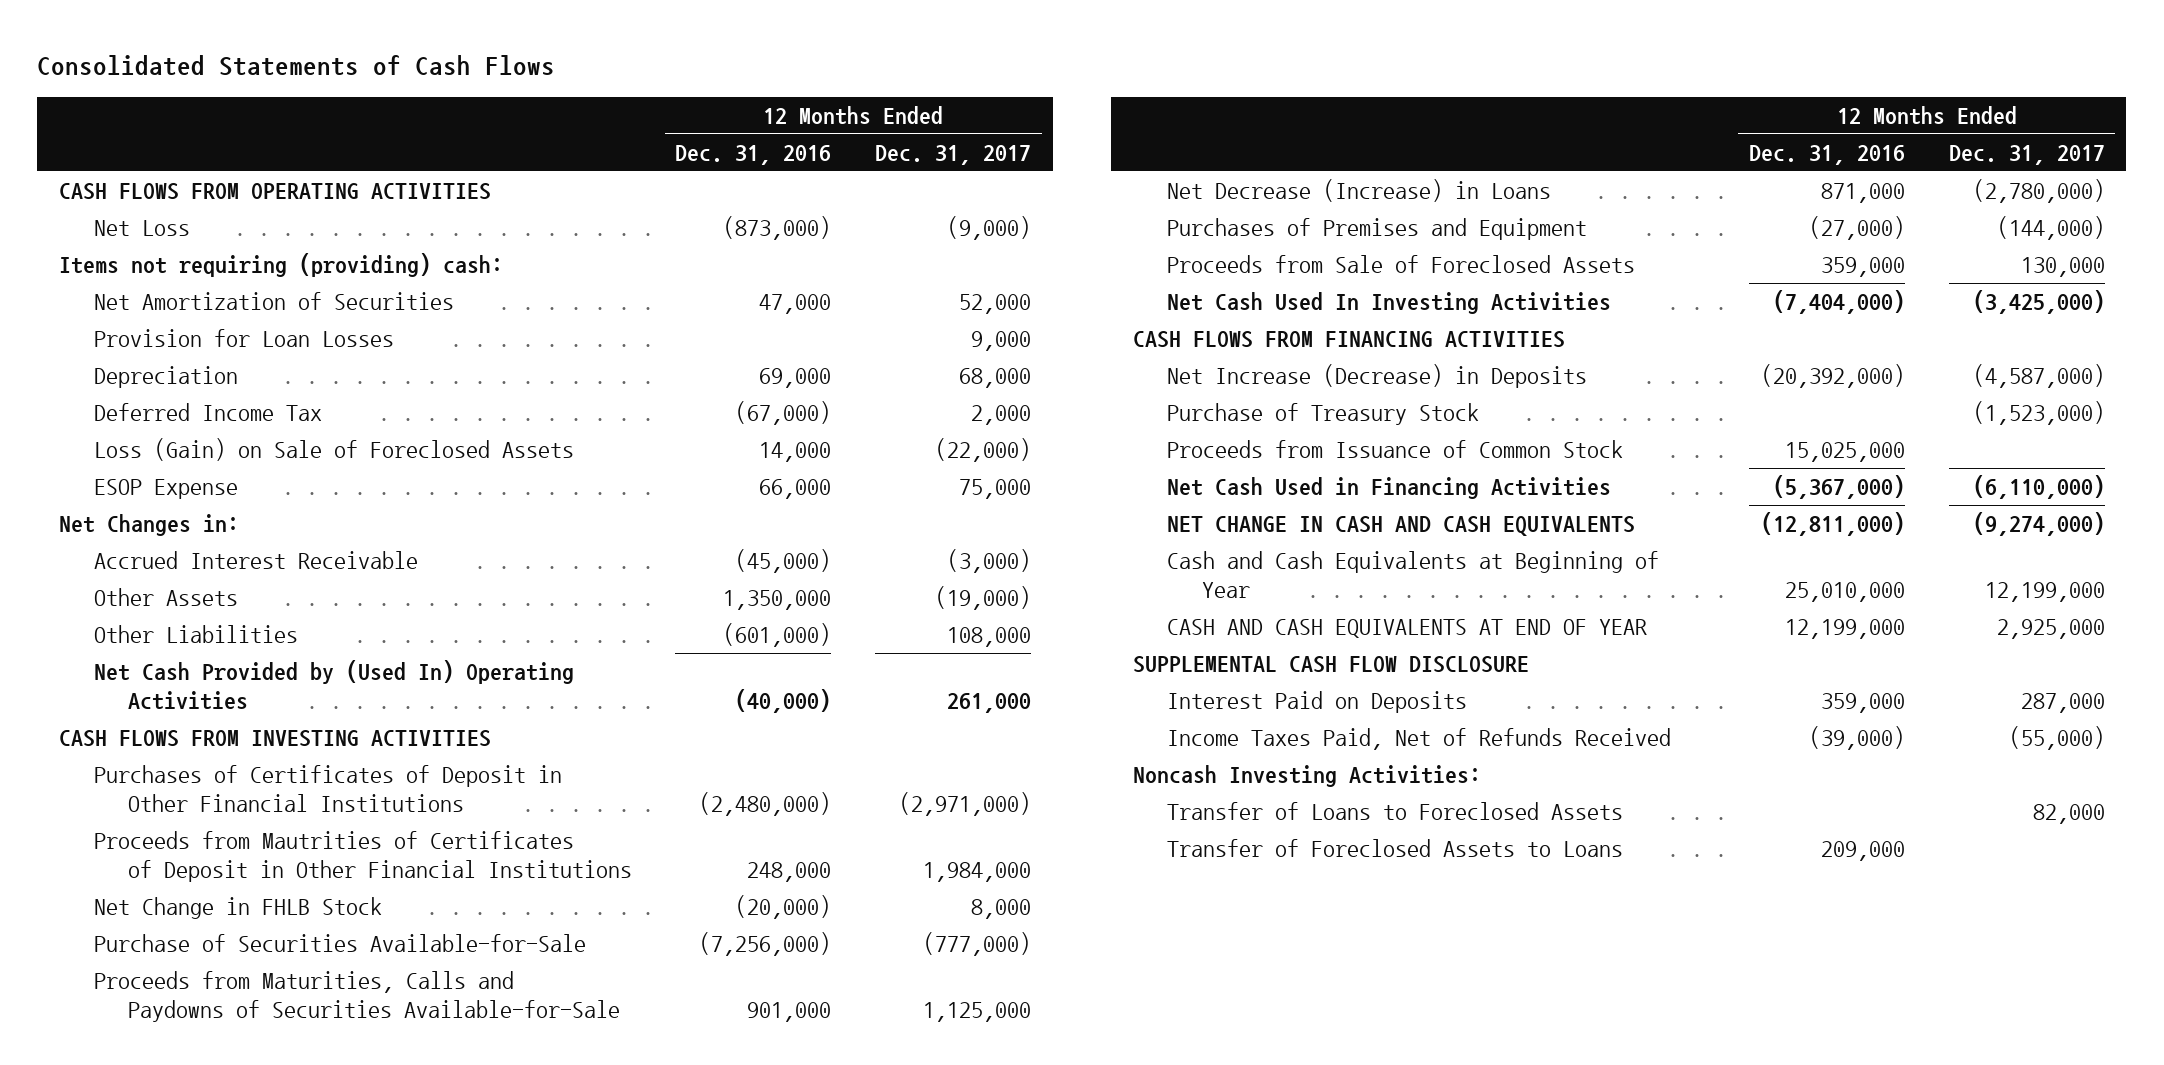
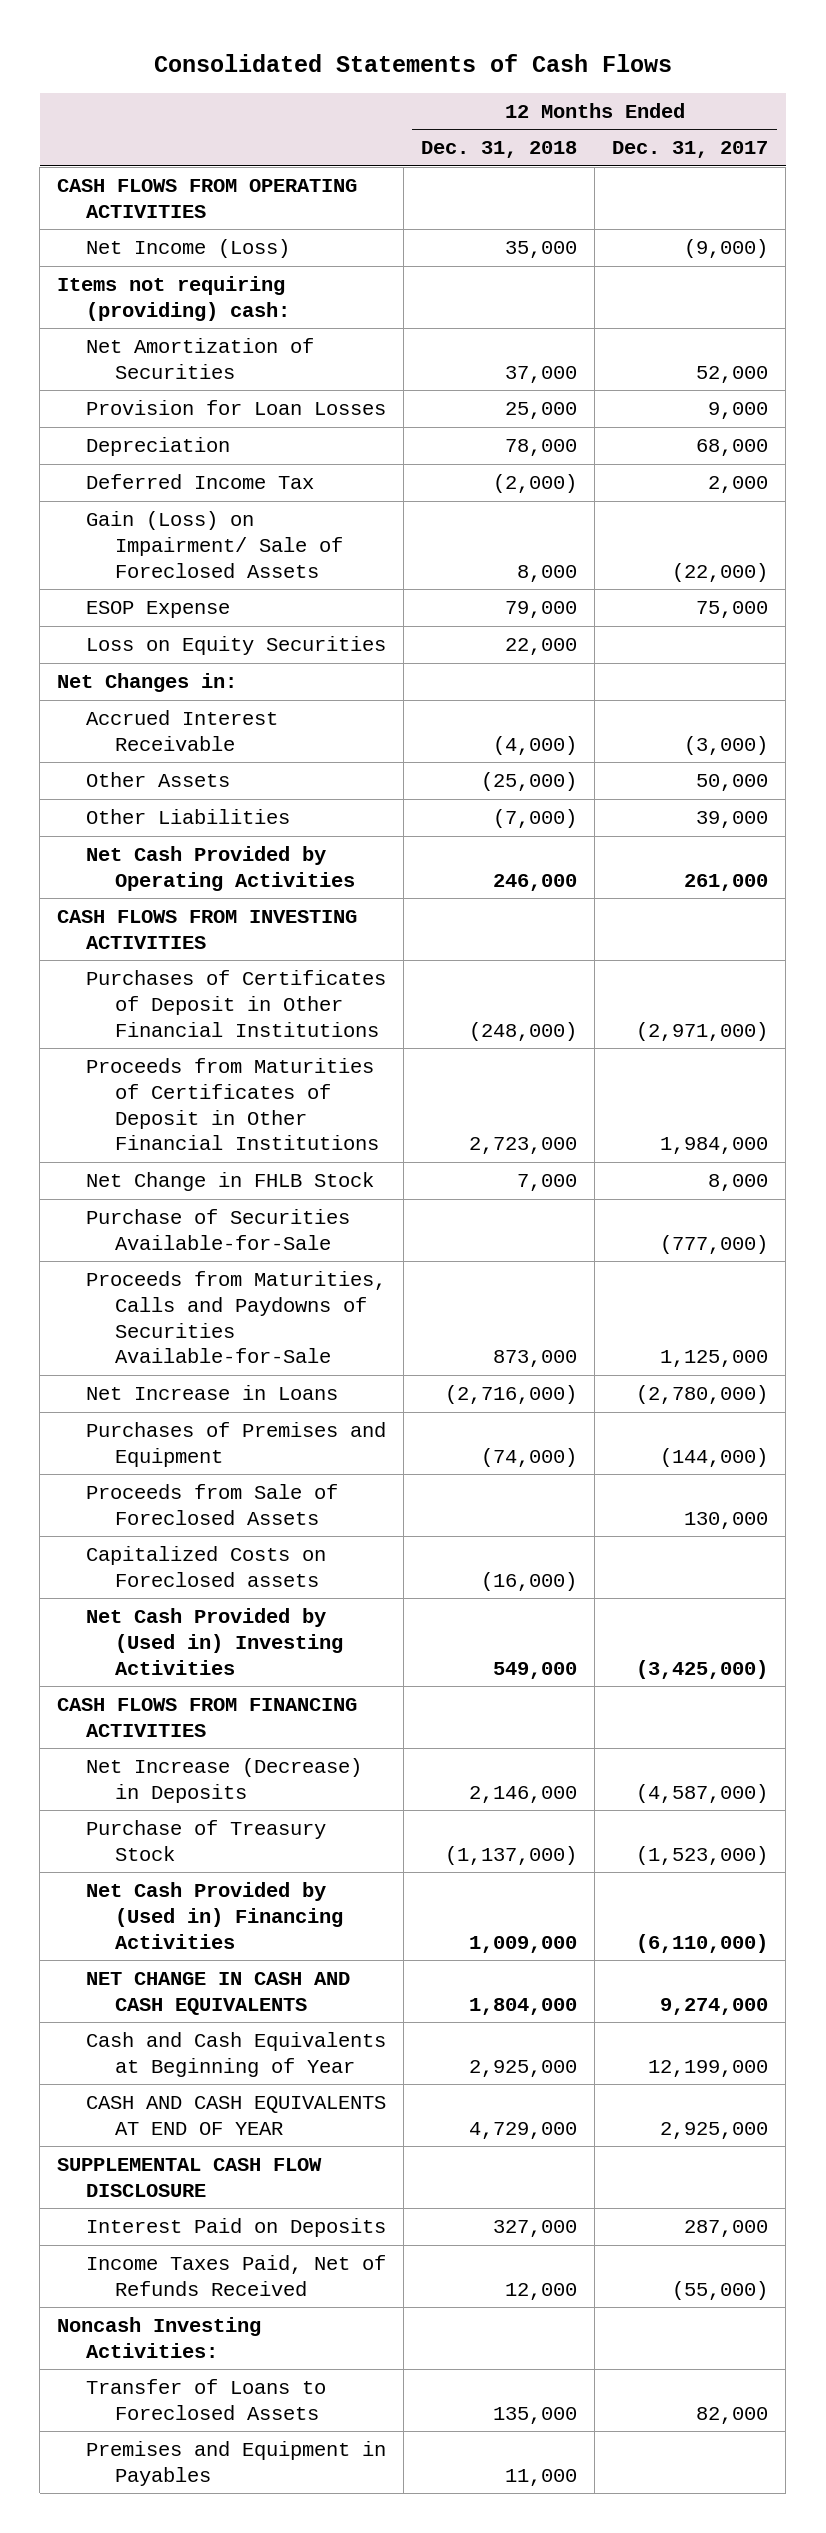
[675,144,832,165] Dec. 31, 2016 -> none
none -> [421,141,578,159] Dec. 31, 2018
[93,219,190,236] Net Loss -> [86,239,291,259] Net Income (Loss)
[93,437,574,461] Loss (Gain) on Sale of Foreclosed Assets -> [86,511,343,578] Gain (Loss) on Impairment/ Sale of Foreclosed Assets
none -> [86,636,387,656] Loss on Equity Securities
[934,585,1031,610] (19,000) -> [696,774,769,792] 50,000
[946,626,1031,647] 108,000 -> [696,811,769,829] 39,000
[93,659,574,711] Net Cash Provided by (Used In) Operating Activities -> [86,846,355,891] Net Cash Provided by Operating Activities
[93,830,633,883] Proceeds from Mautrities of Certificates of Deposit in Other Financial Institutions -> [86,1058,379,1151] Proceeds from Maturities of Certificates of Deposit in Other Financial Institutions
[1167,178,1552,202] Net Decrease (Increase) in Loans -> [86,1385,339,1401] Net Increase in Loans
none -> [86,1546,327,1587] Capitalized Costs on Foreclosed assets
[1167,291,1612,314] Net Cash Used In Investing Activities -> [86,1608,343,1675] Net Cash Provided by (Used in) Investing Activities
[1167,439,1624,458] Proceeds from Issuance of Common Stock -> none
[1167,476,1612,499] Net Cash Used in Financing Activities -> [86,1882,343,1949] Net Cash Provided by (Used in) Financing Activities
[1972,511,2105,536] (9,274,000) -> [660,1997,769,2015] 9,274,000
[1167,838,1624,857] Transfer of Foreclosed Assets to Loans -> none
none -> [86,2441,387,2486] Premises and Equipment in Payables

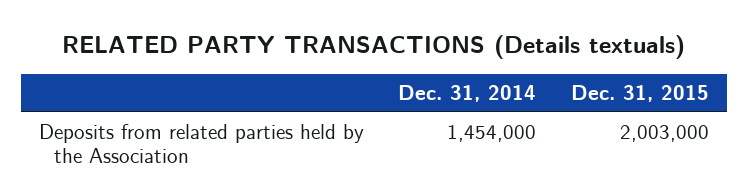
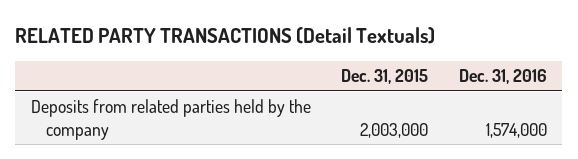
[61,35,685,60] RELATED PARTY TRANSACTIONS (Details textuals) -> [15,26,436,44] RELATED PARTY TRANSACTIONS (Detail Textuals)
[398,85,537,103] Dec. 31, 2014 -> none
none -> [458,69,547,85] Dec. 31, 2016
[38,123,364,164] Deposits from related parties held by the Association -> [30,99,311,140] Deposits from related parties held by the company

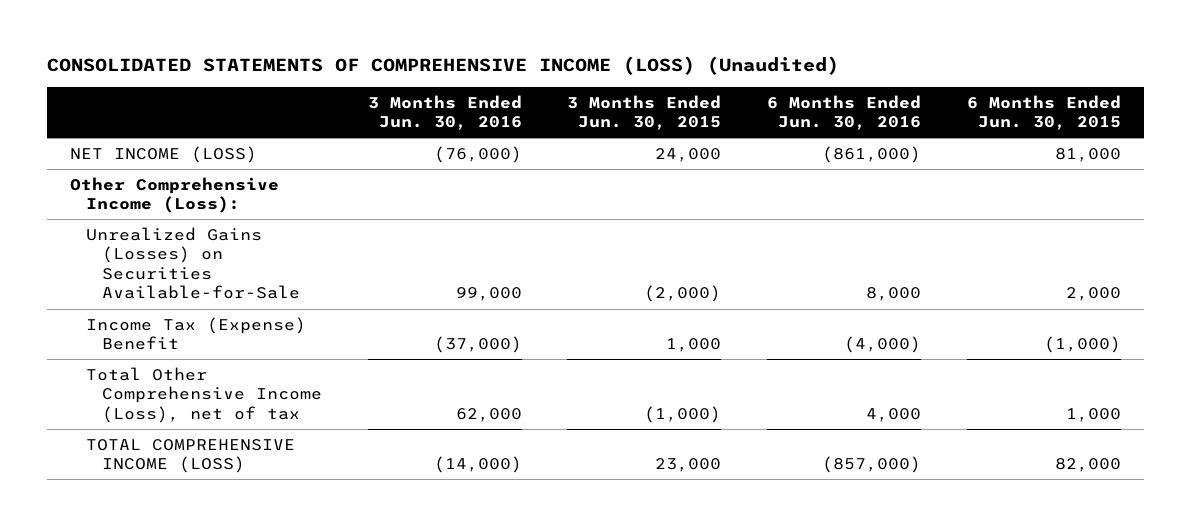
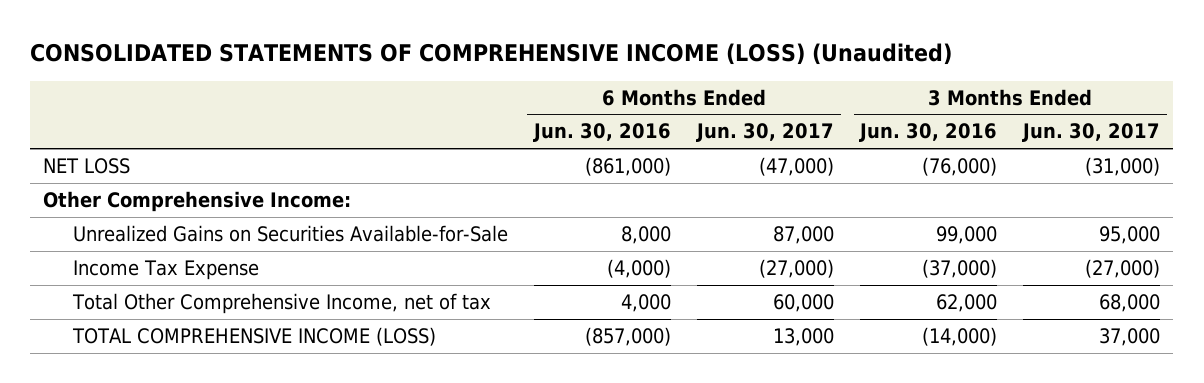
[567,94,722,131] 3 Months Ended Jun. 30, 2015 -> none
[967,94,1122,131] 6 Months Ended Jun. 30, 2015 -> none
none -> [695,123,834,143] Jun. 30, 2017
none -> [1022,123,1161,143] Jun. 30, 2017
[70,145,258,163] NET INCOME (LOSS) -> [43,158,131,175] NET LOSS
[70,176,280,214] Other Comprehensive Income (Loss): -> [43,191,352,213] Other Comprehensive Income:
[86,226,300,300] Unrealized Gains (Losses) on Securities Available-for-Sale -> [72,225,508,243] Unrealized Gains on Securities Available-for-Sale
[86,316,307,351] Income Tax (Expense) Benefit -> [72,260,259,281] Income Tax Expense
[86,366,322,423] Total Other Comprehensive Income (Loss), net of tax -> [71,293,491,315] Total Other Comprehensive Income, net of tax

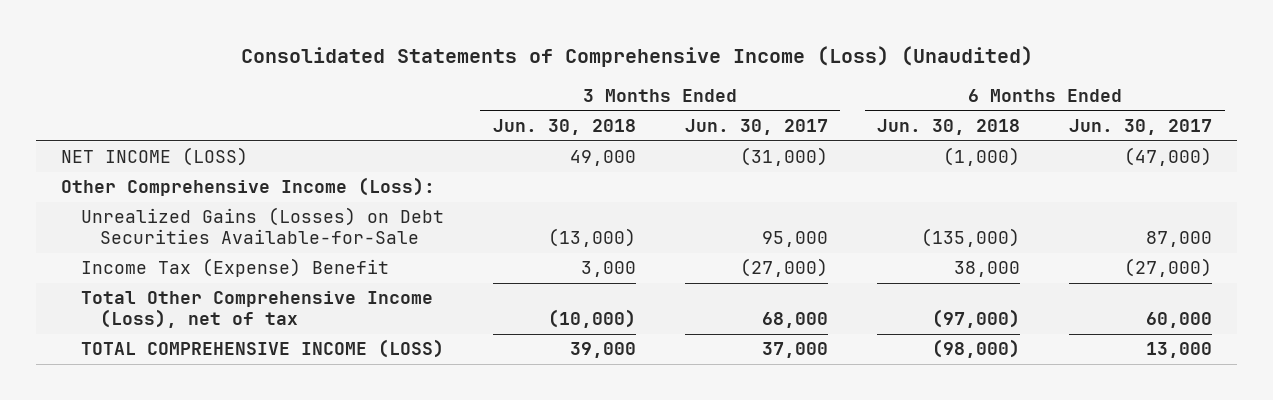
[30,42,953,65] CONSOLIDATED STATEMENTS OF COMPREHENSIVE INCOME (LOSS) (Unaudited) -> [240,46,1033,68] Consolidated Statements of Comprehensive Income (Loss) (Unaudited)
[532,123,671,143] Jun. 30, 2016 -> none
[859,123,998,143] Jun. 30, 2016 -> none
none -> [492,118,636,135] Jun. 30, 2018
none -> [877,118,1021,135] Jun. 30, 2018
[43,158,131,175] NET LOSS -> [61,147,249,167] NET INCOME (LOSS)
[43,191,352,213] Other Comprehensive Income: -> [61,177,436,197] Other Comprehensive Income (Loss):
[72,225,508,243] Unrealized Gains on Securities Available-for-Sale -> [80,207,444,244] Unrealized Gains (Losses) on Debt Securities Available-for-Sale
[72,260,259,281] Income Tax Expense -> [80,258,389,278] Income Tax (Expense) Benefit
[71,293,491,315] Total Other Comprehensive Income, net of tax -> [80,291,433,328] Total Other Comprehensive Income (Loss), net of tax

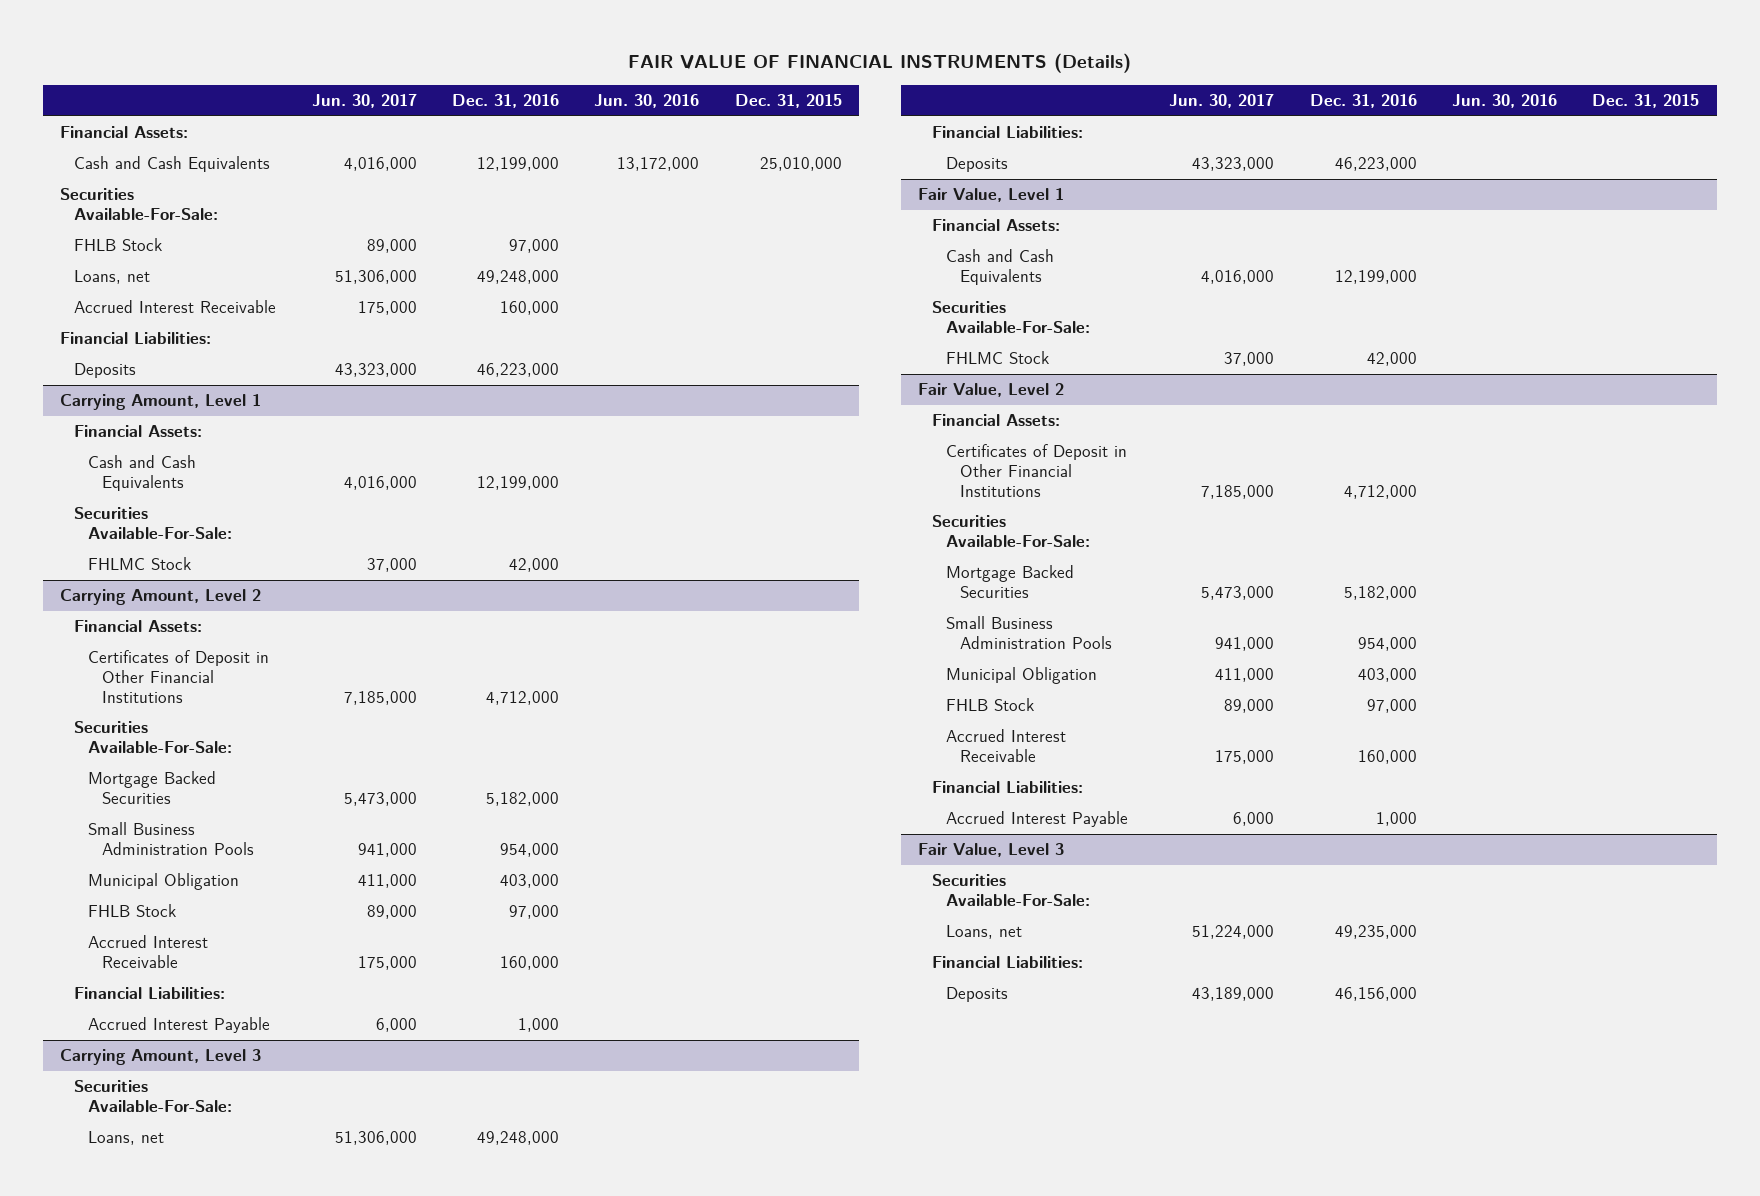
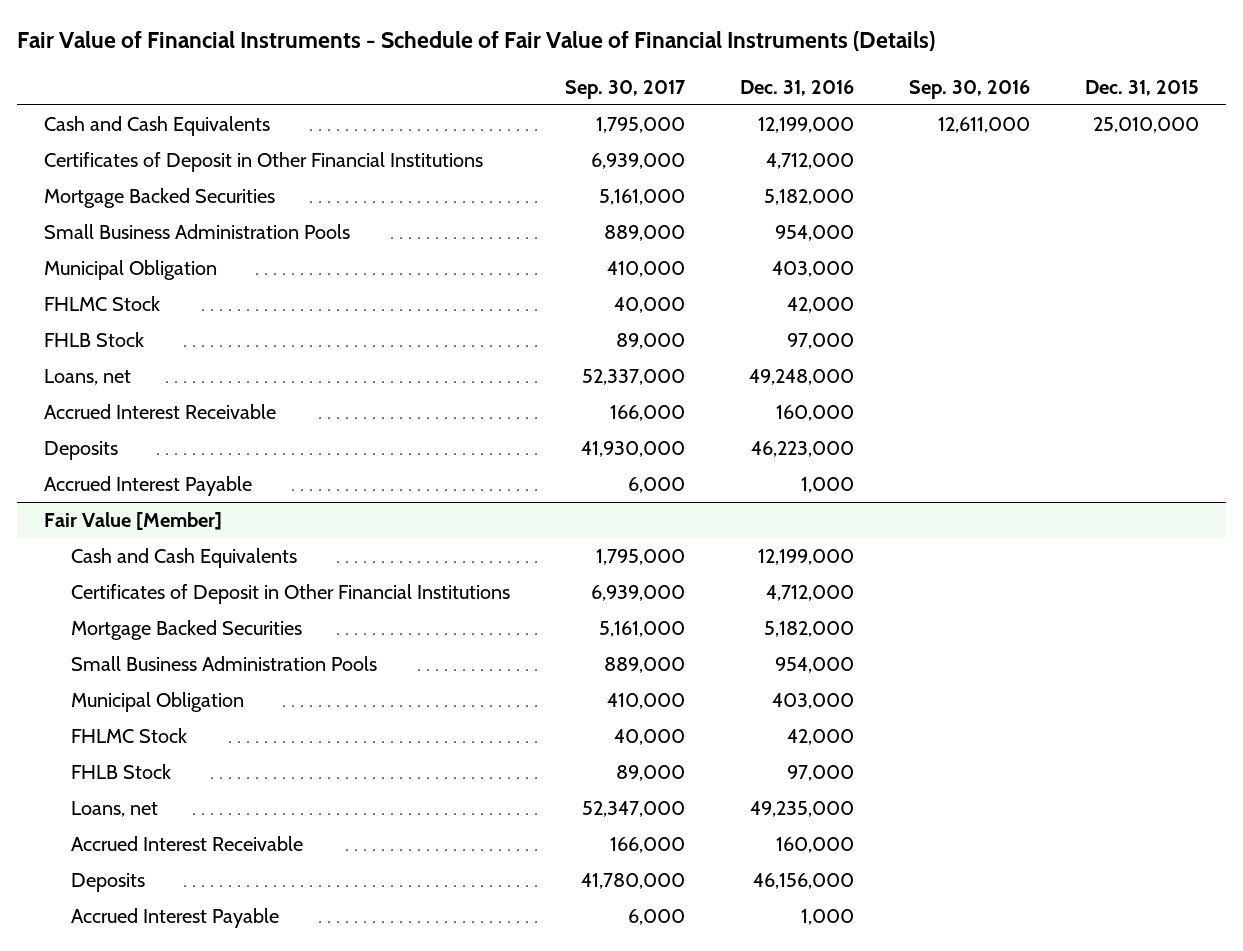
[627,53,1131,74] FAIR VALUE OF FINANCIAL INSTRUMENTS (Details) -> [17,31,936,52] Fair Value of Financial Instruments - Schedule of Fair Value of Financial Instruments (Details)
[311,94,417,109] Jun. 30, 2017 -> none
[594,94,700,109] Jun. 30, 2016 -> none
none -> [565,79,687,99] Sep. 30, 2017
none -> [908,79,1030,99] Sep. 30, 2016
[60,126,189,139] Financial Assets: -> none
[60,188,219,220] Securities Available-For-Sale: -> none
[74,238,163,252] FHLB Stock -> none
[74,270,151,285] Loans, net -> none
[60,332,212,345] Financial Liabilities: -> none
[74,363,137,379] Deposits -> none
[60,394,262,411] Carrying Amount, Level 1 -> none
[74,425,203,438] Financial Assets: -> none
[88,455,197,491] Cash and Cash Equivalents -> none
[74,507,233,539] Securities Available-For-Sale: -> none
[88,557,192,571] FHLMC Stock -> none
[60,589,262,606] Carrying Amount, Level 2 -> none
[74,620,203,633] Financial Assets: -> none
[74,721,233,753] Securities Available-For-Sale: -> none
none -> [44,296,161,312] FHLMC Stock
[88,935,209,968] Accrued Interest Receivable -> none
[74,987,226,1000] Financial Liabilities: -> none
[88,1017,271,1034] Accrued Interest Payable -> none
[60,1049,262,1066] Carrying Amount, Level 3 -> none
[74,1080,233,1112] Securities Available-For-Sale: -> none
[932,126,1084,139] Financial Liabilities: -> none
[74,300,277,314] Accrued Interest Receivable -> [44,404,277,420] Accrued Interest Receivable
[918,188,1065,203] Fair Value, Level 1 -> none
[932,219,1061,232] Financial Assets: -> none
none -> [44,476,253,497] Accrued Interest Payable
none -> [44,512,223,531] Fair Value [Member]
[932,301,1090,333] Securities Available-For-Sale: -> none
[945,351,1049,365] FHLMC Stock -> none
[918,383,1065,398] Fair Value, Level 2 -> none
[932,414,1061,427] Financial Assets: -> none
[932,515,1090,547] Securities Available-For-Sale: -> none
none -> [71,728,188,744] FHLMC Stock
[945,729,1066,762] Accrued Interest Receivable -> none
[932,781,1084,794] Financial Liabilities: -> none
[945,811,1128,828] Accrued Interest Payable -> none
[918,843,1065,858] Fair Value, Level 3 -> none
[932,874,1090,906] Securities Available-For-Sale: -> none
[932,956,1084,969] Financial Liabilities: -> none
none -> [71,836,304,852] Accrued Interest Receivable
none -> [71,908,280,929] Accrued Interest Payable

